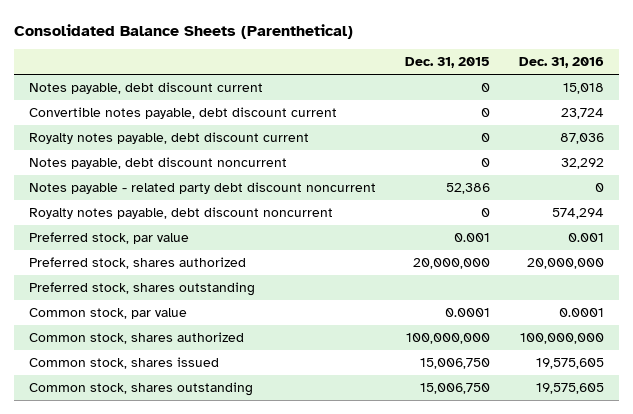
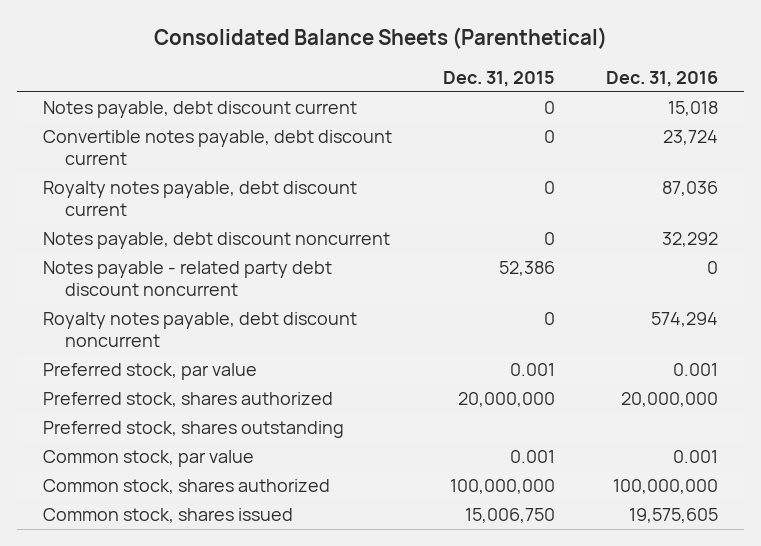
[445,308,491,318] 0.0001 -> [510,449,556,463] 0.001
[559,308,605,318] 0.0001 -> [673,449,719,463] 0.001
[29,382,254,397] Common stock, shares outstanding -> none

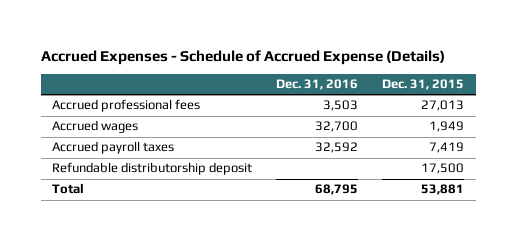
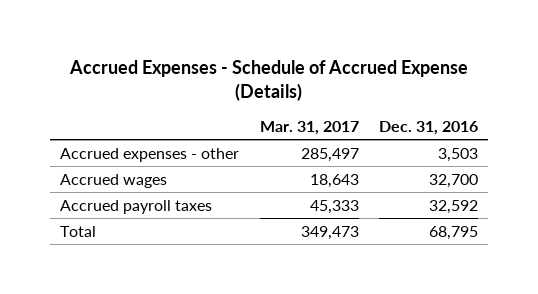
[381,79,464,91] Dec. 31, 2015 -> none
none -> [259,120,359,135] Mar. 31, 2017
[52,99,201,113] Accrued professional fees -> [60,147,240,162] Accrued expenses - other
[52,162,253,176] Refundable distributorship deposit -> none

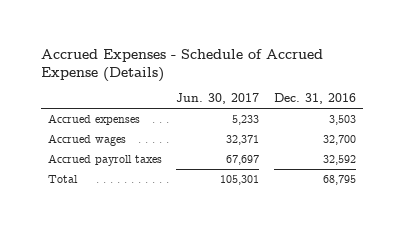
[259,120,359,135] Mar. 31, 2017 -> none
none -> [176,93,260,105] Jun. 30, 2017
[60,147,240,162] Accrued expenses - other -> [47,113,140,125] Accrued expenses

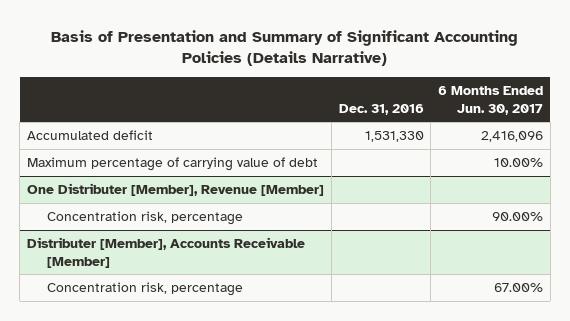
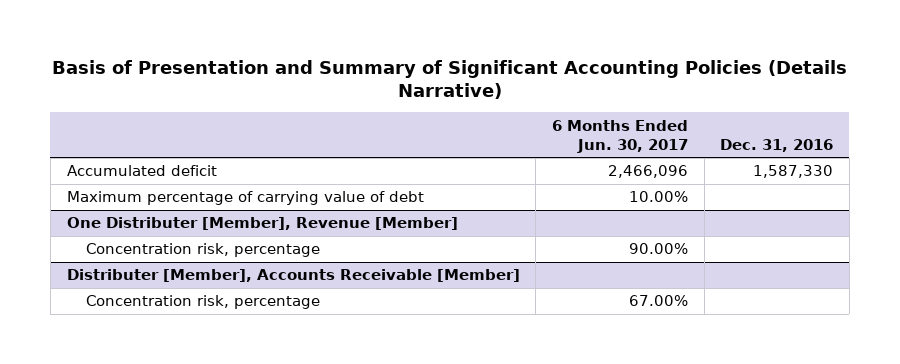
[364,131,424,143] 1,531,330 -> [753,165,834,179] 1,587,330
[481,131,544,143] 2,416,096 -> [607,165,688,179] 2,466,096

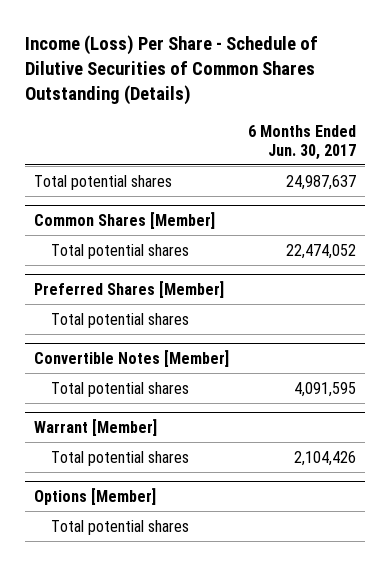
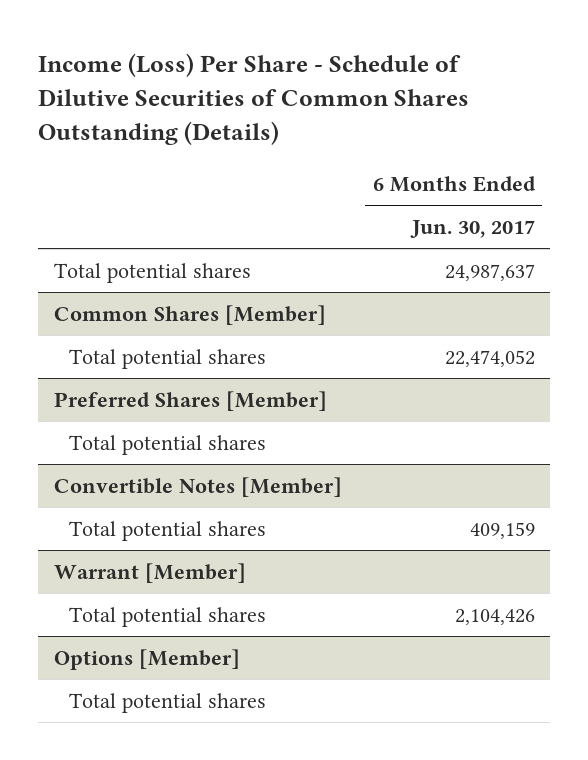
[293,381,356,397] 4,091,595 -> [469,521,535,539] 409,159

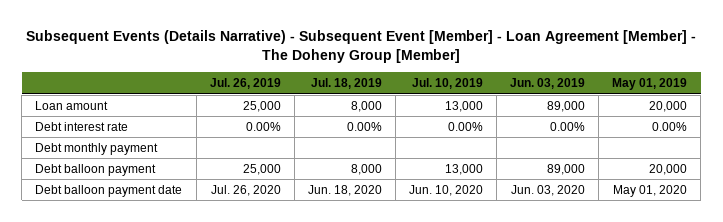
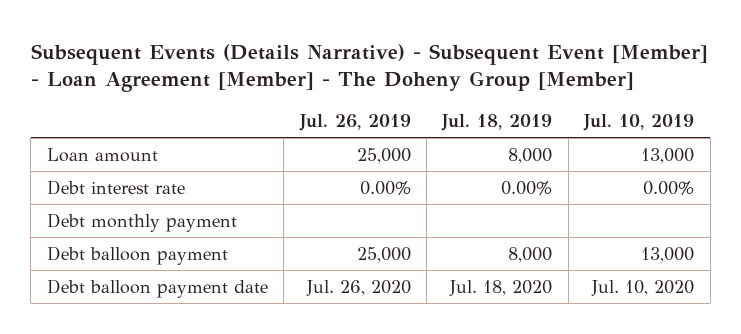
[510,78,586,90] Jun. 03, 2019 -> none
[612,78,688,91] May 01, 2019 -> none
[307,184,382,196] Jun. 18, 2020 -> [449,279,553,296] Jul. 18, 2020
[409,184,484,196] Jun. 10, 2020 -> [591,279,695,296] Jul. 10, 2020

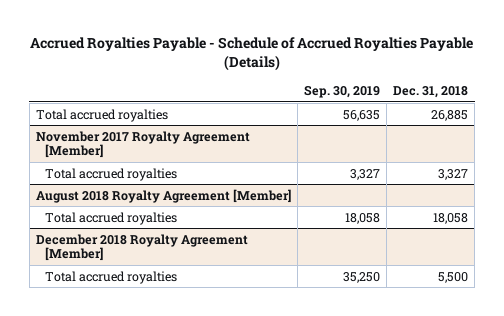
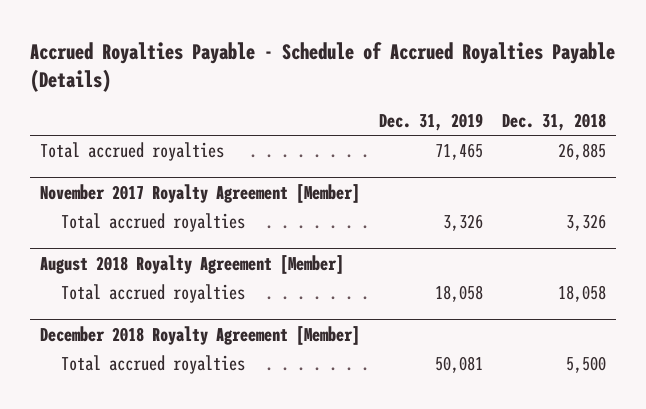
[303,85,380,99] Sep. 30, 2019 -> none
none -> [379,113,484,132] Dec. 31, 2019
[438,168,469,180] 3,327 -> [566,214,607,232] 3,326

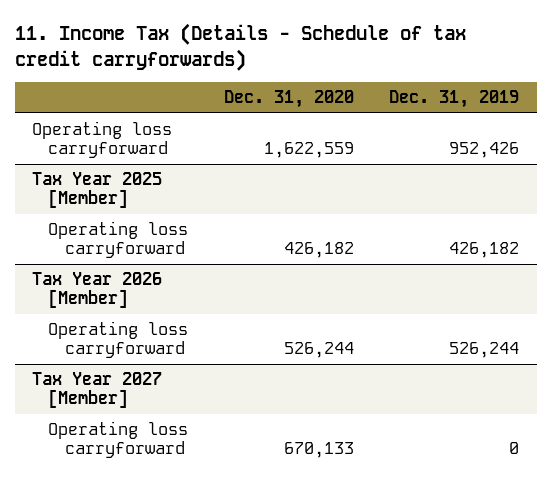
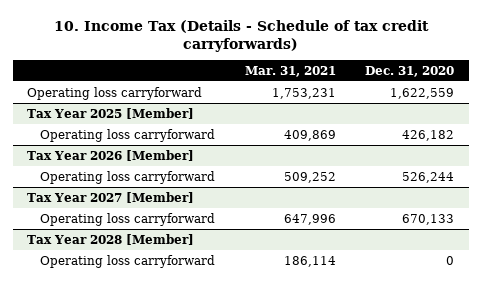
[14,23,466,71] 11. Income Tax (Details - Schedule of tax credit carryforwards) -> [53,19,429,52] 10. Income Tax (Details - Schedule of tax credit carryforwards)
[389,90,520,109] Dec. 31, 2019 -> none
none -> [244,65,336,77] Mar. 31, 2021
none -> [27,233,195,245] Tax Year 2028 [Member]
none -> [40,254,216,268] Operating loss carryforward

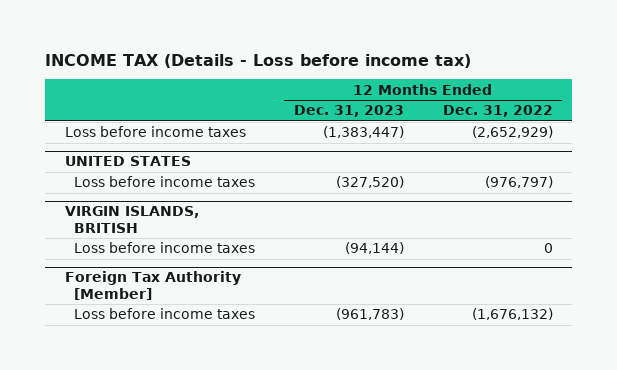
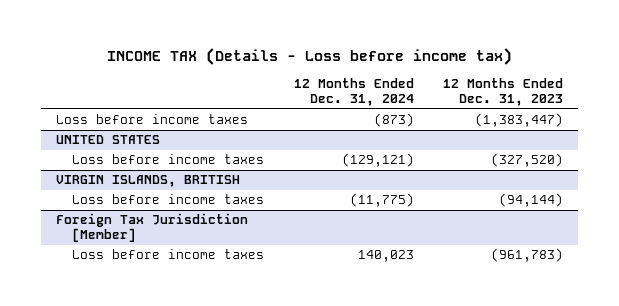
[442,105,553,118] Dec. 31, 2022 -> none
none -> [293,78,414,107] 12 Months Ended Dec. 31, 2024
[64,271,241,301] Foreign Tax Authority [Member] -> [55,213,248,243] Foreign Tax Jurisdiction [Member]

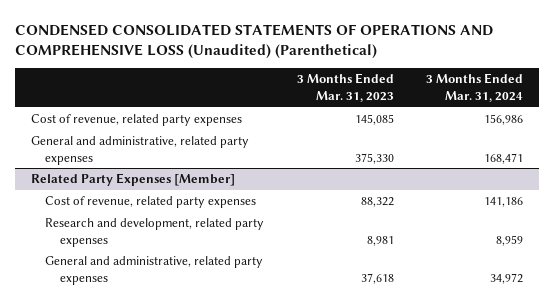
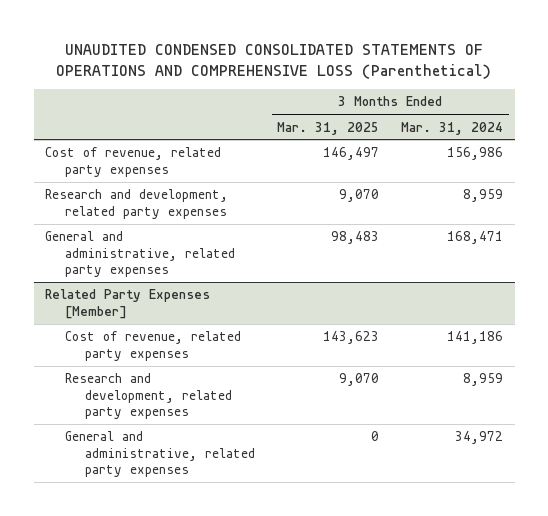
[15,24,494,60] CONDENSED CONSOLIDATED STATEMENTS OF OPERATIONS AND COMPREHENSIVE LOSS (Unaudited) (Parenthetical) -> [56,43,492,79] UNAUDITED CONDENSED CONSOLIDATED STATEMENTS OF OPERATIONS AND COMPREHENSIVE LOSS (Parenthetical)
[296,73,394,102] 3 Months Ended Mar. 31, 2023 -> none
none -> [277,121,380,135] Mar. 31, 2025
none -> [44,189,228,219] Research and development, related party expenses

